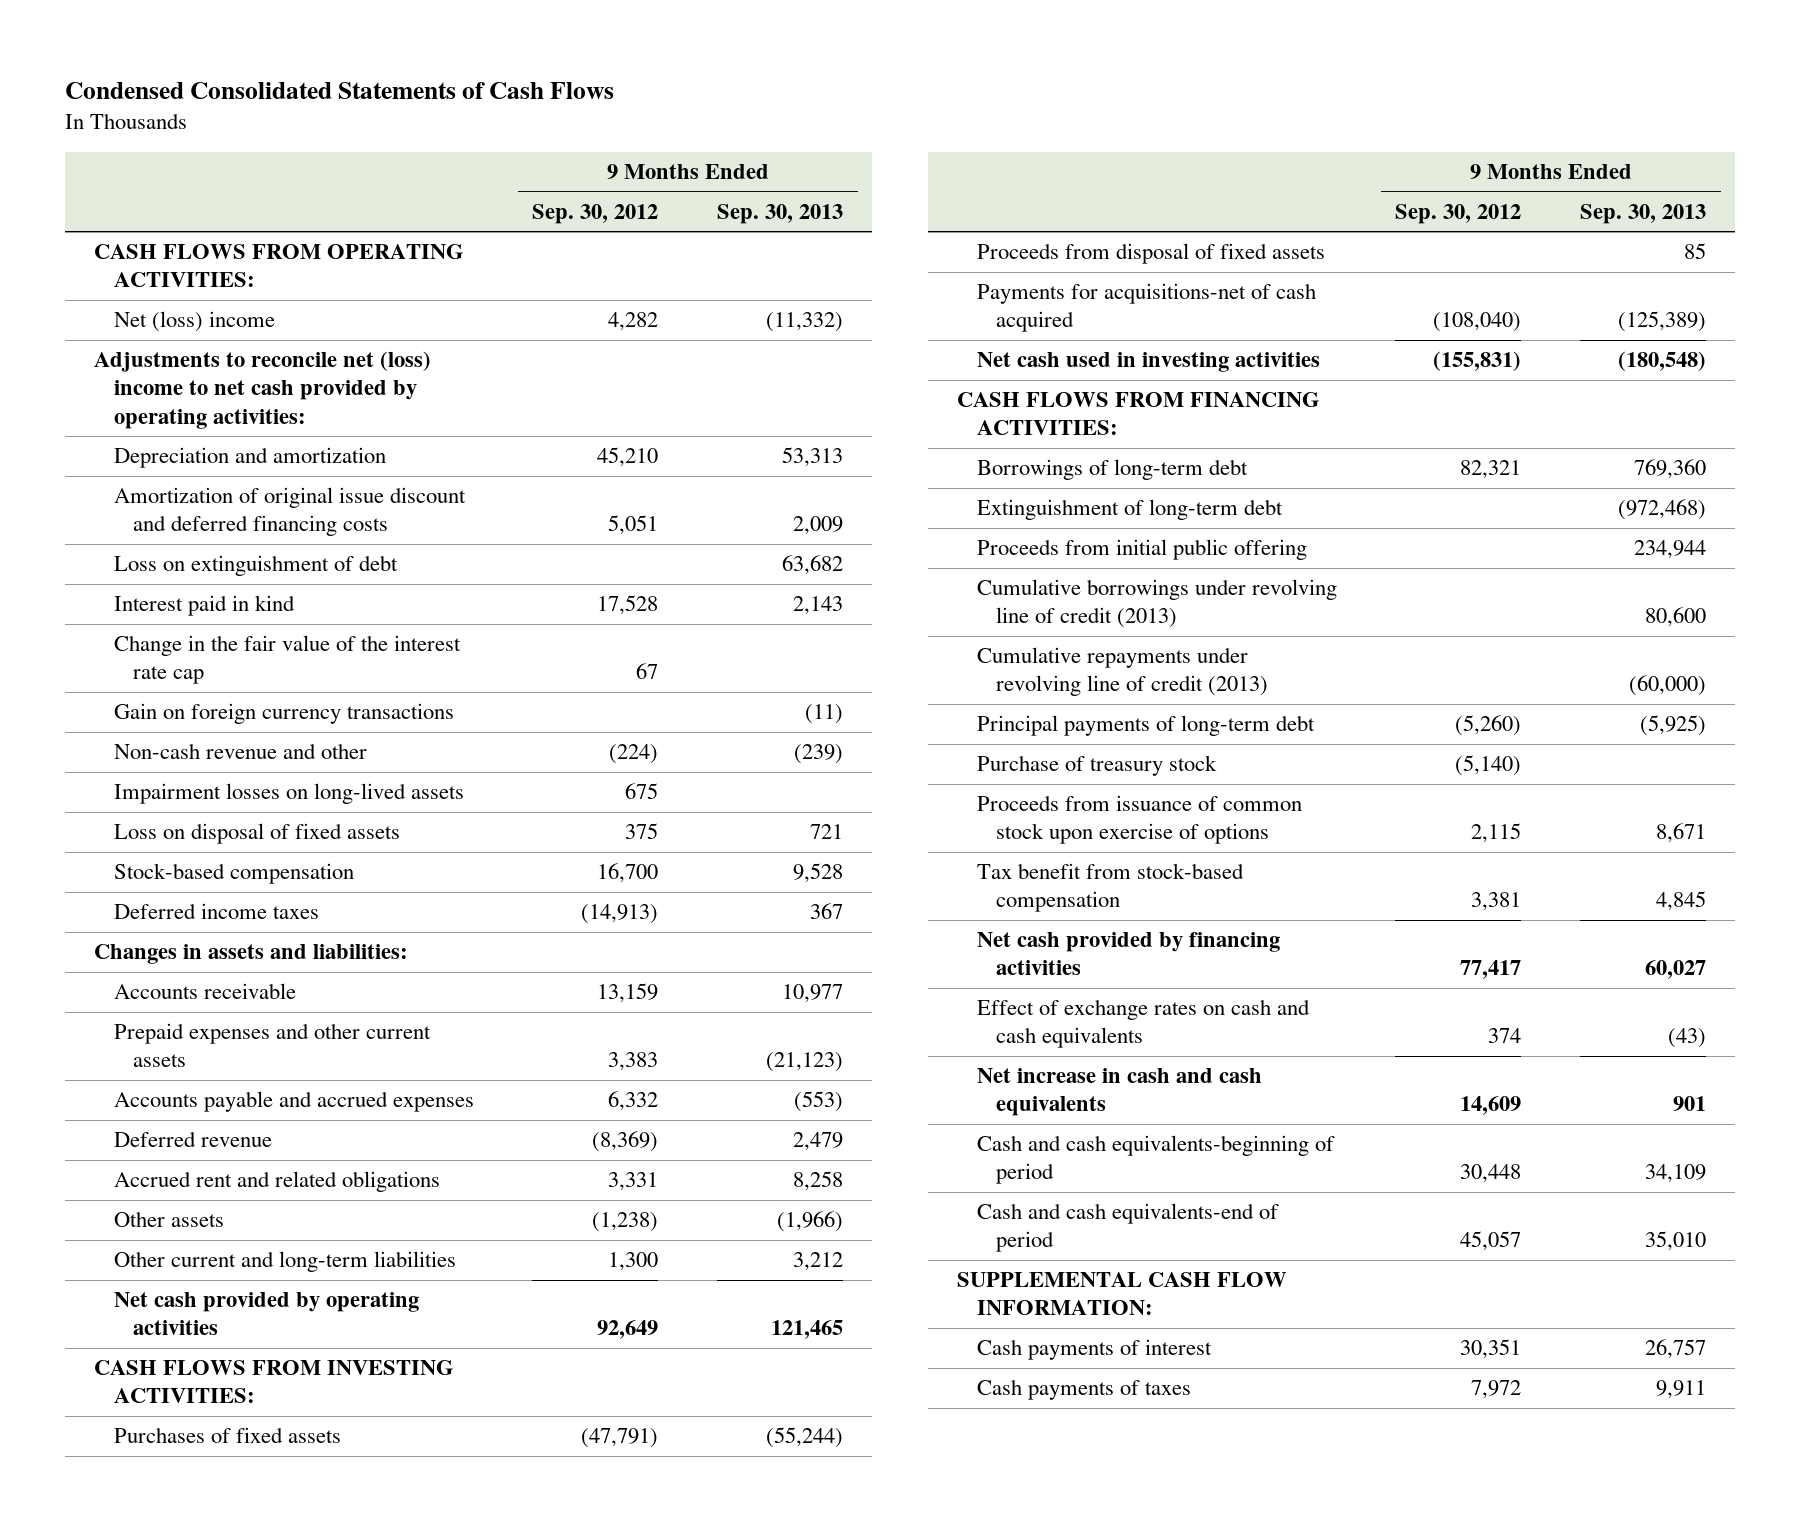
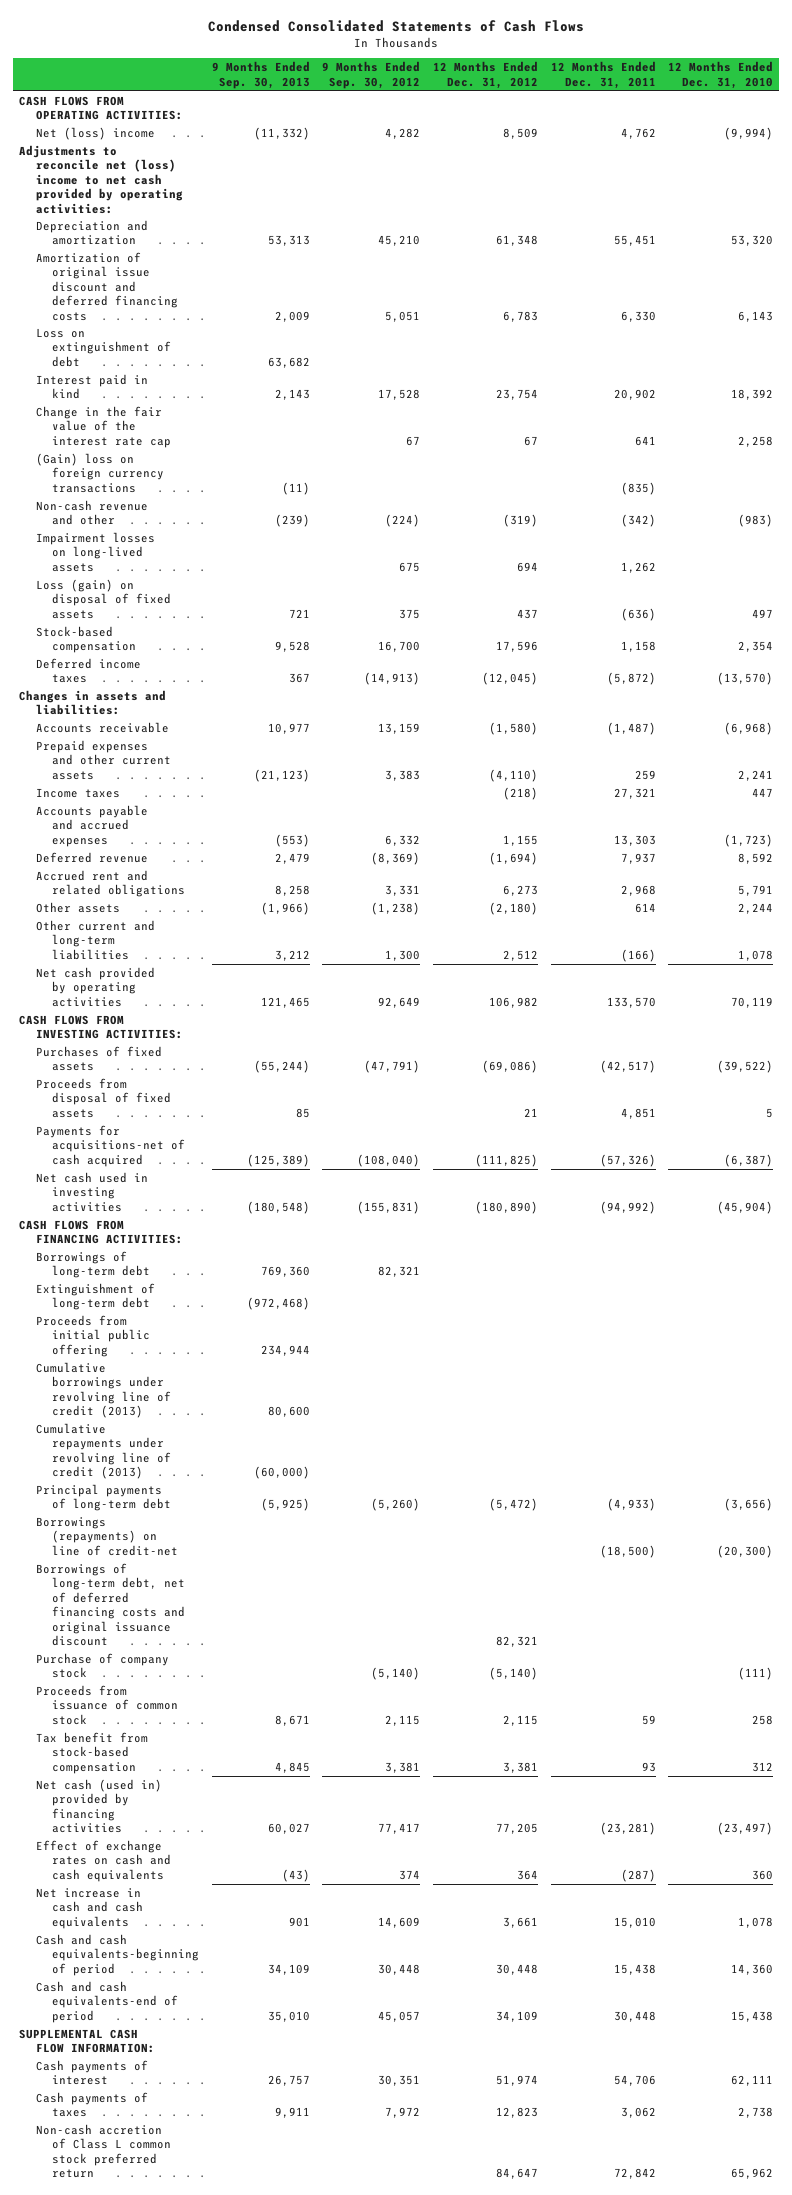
none -> [433,61,539,89] 12 Months Ended Dec. 31, 2012
none -> [550,61,656,89] 12 Months Ended Dec. 31, 2011
none -> [668,61,774,89] 12 Months Ended Dec. 31, 2010
[113,703,454,725] Gain on foreign currency transactions -> [35,452,165,493] (Gain) loss on foreign currency transactions
[113,823,400,845] Loss on disposal of fixed assets -> [35,578,172,619] Loss (gain) on disposal of fixed assets
none -> [35,787,120,798] Income taxes
none -> [35,1516,179,1556] Borrowings (repayments) on line of credit-net
none -> [35,1562,186,1647] Borrowings of long-term debt, net of deferred financing costs and original issuance discount
[976,755,1217,777] Purchase of treasury stock -> [35,1652,169,1679] Purchase of company stock
[976,795,1302,845] Proceeds from issuance of common stock upon exercise of options -> [35,1684,179,1725] Proceeds from issuance of common stock
[976,932,1280,976] Net cash provided by financing activities -> [35,1778,162,1834] Net cash (used in) provided by financing activities
none -> [35,2123,172,2179] Non-cash accretion of Class L common stock preferred return

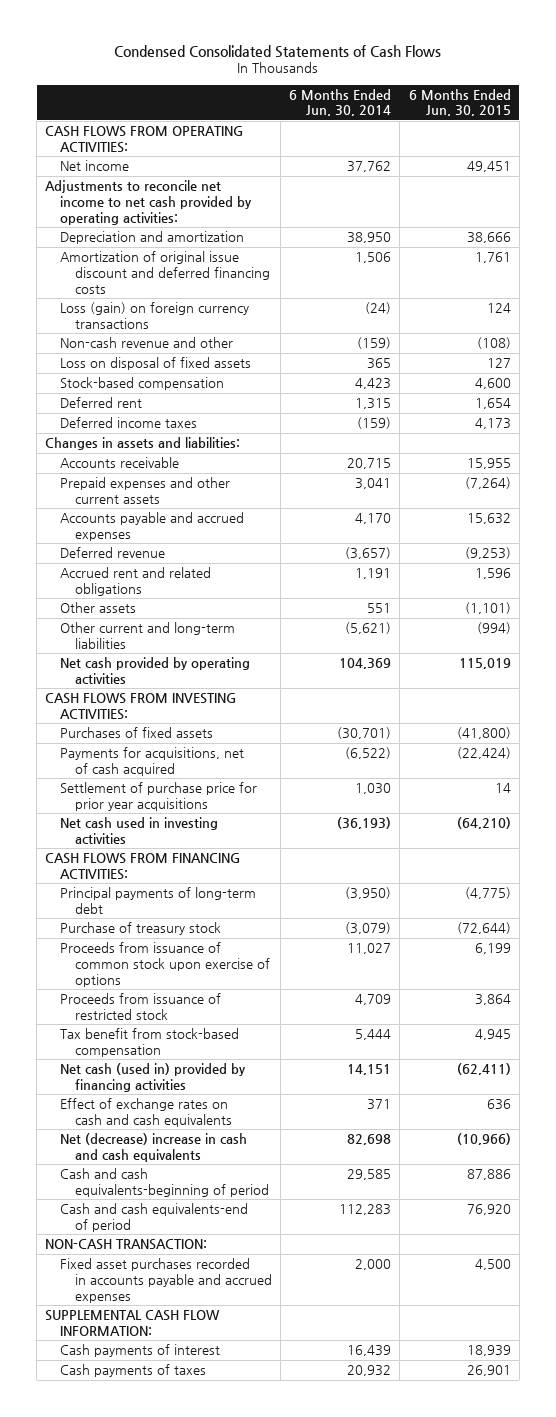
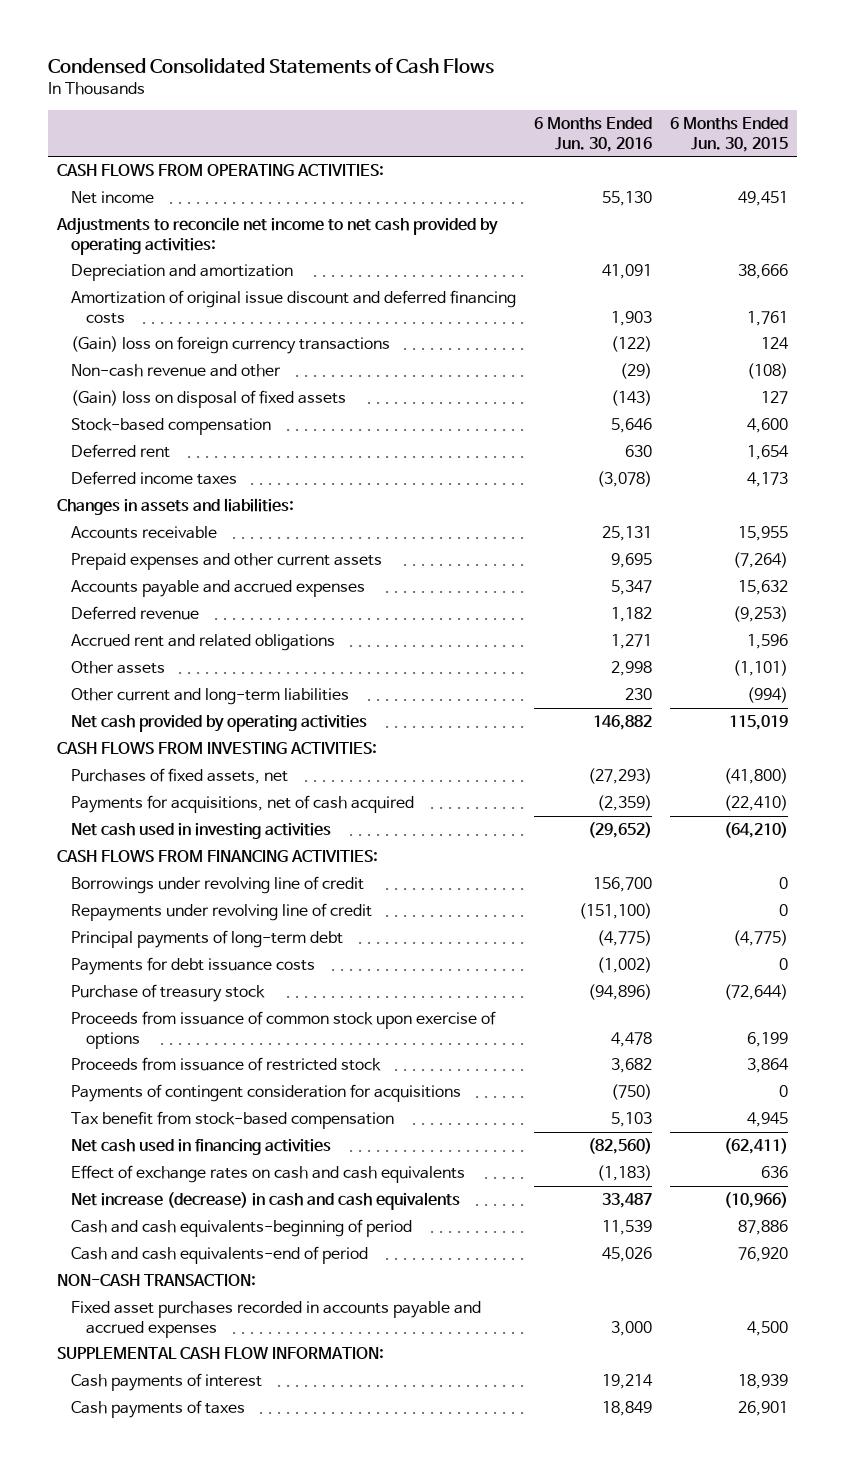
[289,88,392,117] 6 Months Ended Jun. 30, 2014 -> none
none -> [534,117,653,152] 6 Months Ended Jun. 30, 2016
[60,302,250,329] Loss (gain) on foreign currency transactions -> [71,336,391,355] (Gain) loss on foreign currency transactions
[60,357,252,371] Loss on disposal of fixed assets -> [71,390,347,409] (Gain) loss on disposal of fixed assets
[60,782,258,811] Settlement of purchase price for prior year acquisitions -> none
[60,727,214,739] Purchases of fixed assets -> [71,768,289,785] Purchases of fixed assets, net
[456,747,511,760] (22,424) -> [724,795,789,812] (22,410)
none -> [71,876,365,895] Borrowings under revolving line of credit
none -> [71,903,373,922] Repayments under revolving line of credit
none -> [71,957,316,976] Payments for debt issuance costs
none -> [71,1084,462,1103] Payments of contingent consideration for acquisitions
[60,1063,247,1092] Net cash (used in) provided by financing activities -> [71,1139,332,1156] Net cash used in financing activities
[60,1133,248,1162] Net (decrease) increase in cash and cash equivalents -> [71,1192,461,1211] Net increase (decrease) in cash and cash equivalents

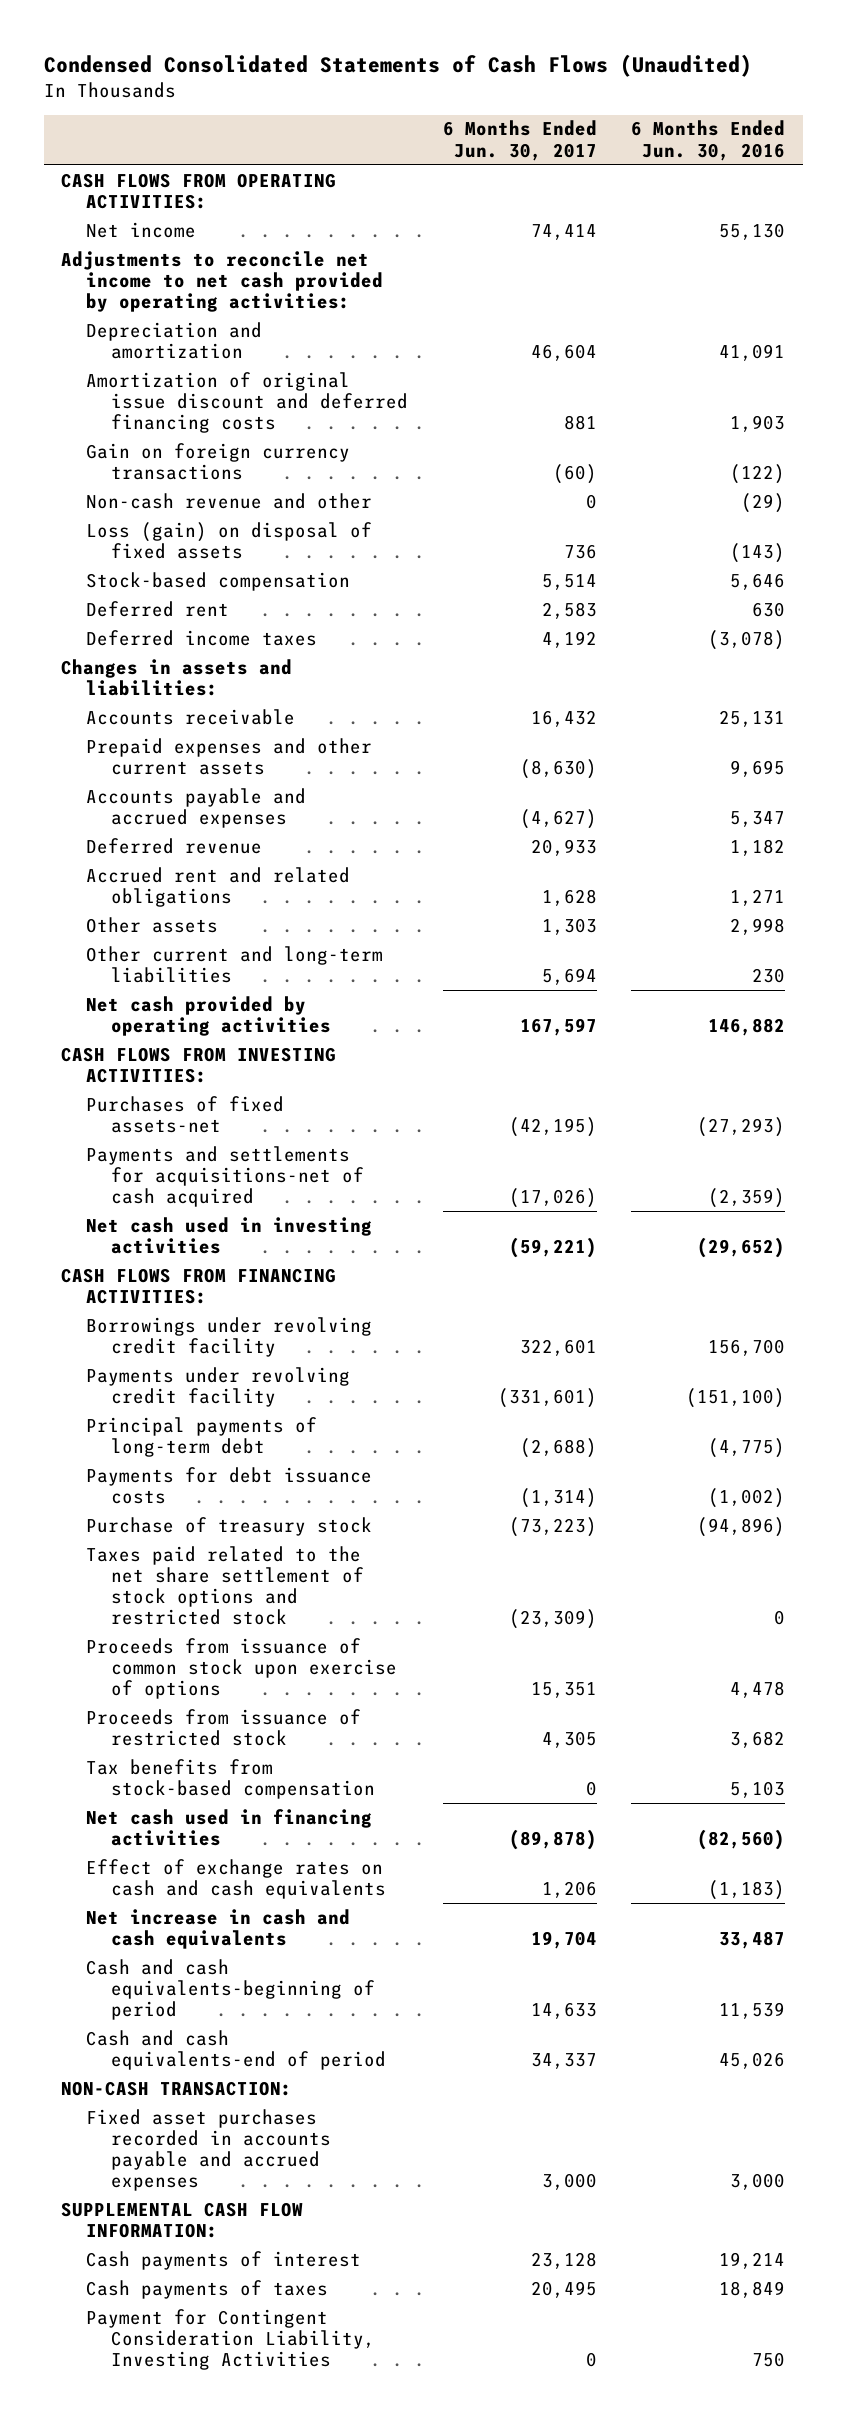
[47,57,494,74] Condensed Consolidated Statements of Cash Flows -> [43,53,752,77] Condensed Consolidated Statements of Cash Flows (Unaudited)
[670,117,789,152] 6 Months Ended Jun. 30, 2015 -> none
none -> [442,120,597,161] 6 Months Ended Jun. 30, 2017
[71,336,391,355] (Gain) loss on foreign currency transactions -> [85,442,350,480] Gain on foreign currency transactions
[71,390,347,409] (Gain) loss on disposal of fixed assets -> [85,521,372,559] Loss (gain) on disposal of fixed assets
[71,768,289,785] Purchases of fixed assets, net -> [85,1095,284,1133] Purchases of fixed assets-net
[71,795,415,814] Payments for acquisitions, net of cash acquired -> [85,1145,365,1208] Payments and settlements for acquisitions-net of cash acquired
[71,876,365,895] Borrowings under revolving line of credit -> [85,1316,372,1357] Borrowings under revolving credit facility
[71,903,373,922] Repayments under revolving line of credit -> [85,1366,350,1407] Payments under revolving credit facility
none -> [85,1545,365,1626] Taxes paid related to the net share settlement of stock options and restricted stock
[71,1084,462,1103] Payments of contingent consideration for acquisitions -> none
[71,1111,395,1130] Tax benefit from stock-based compensation -> [85,1758,376,1799] Tax benefits from stock-based compensation
[71,1192,461,1211] Net increase (decrease) in cash and cash equivalents -> [85,1908,350,1949] Net increase in cash and cash equivalents
none -> [85,2308,376,2371] Payment for Contingent Consideration Liability, Investing Activities

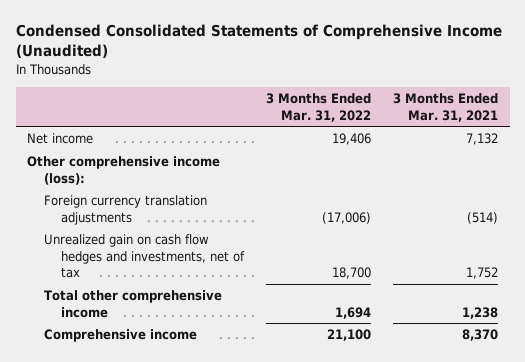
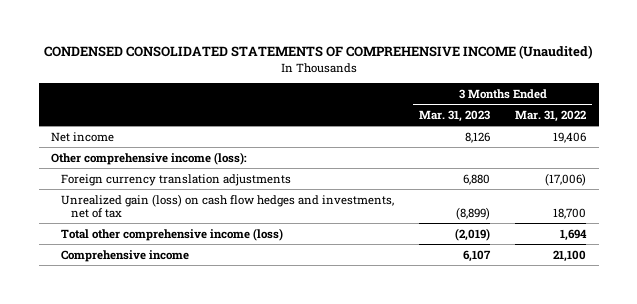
[15,24,502,59] Condensed Consolidated Statements of Comprehensive Income (Unaudited) -> [43,45,593,60] CONDENSED CONSOLIDATED STATEMENTS OF COMPREHENSIVE INCOME (Unaudited)
[393,93,499,122] 3 Months Ended Mar. 31, 2021 -> none
none -> [419,109,491,122] Mar. 31, 2023
[43,234,245,278] Unrealized gain on cash flow hedges and investments, net of tax -> [61,193,395,218] Unrealized gain (loss) on cash flow hedges and investments, net of tax
[43,290,222,318] Total other comprehensive income -> [61,227,284,241] Total other comprehensive income (loss)

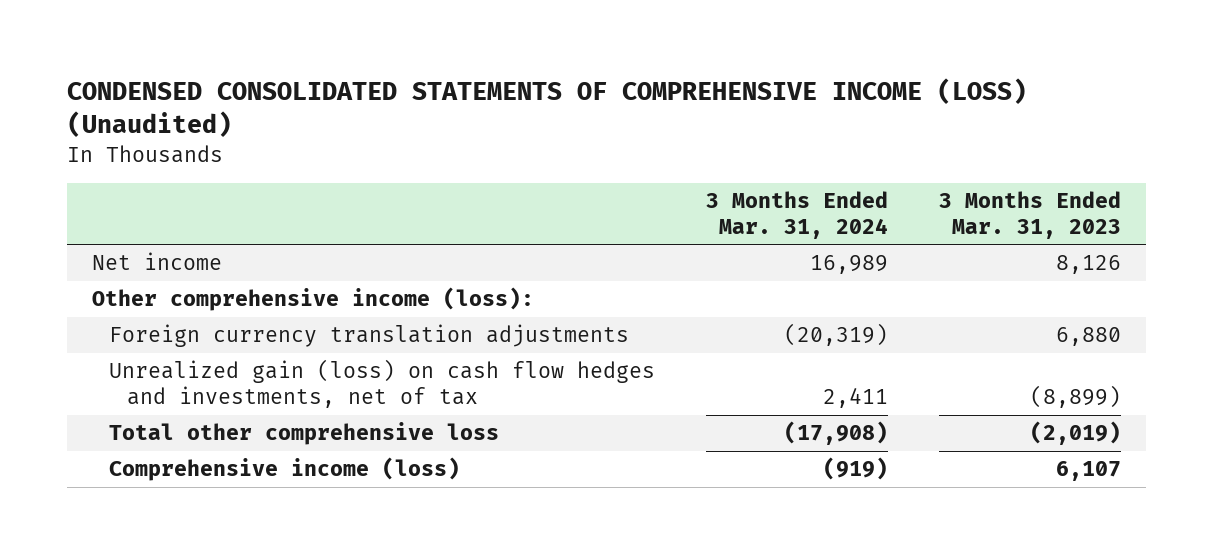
[43,45,593,60] CONDENSED CONSOLIDATED STATEMENTS OF COMPREHENSIVE INCOME (Unaudited) -> [67,78,1028,137] CONDENSED CONSOLIDATED STATEMENTS OF COMPREHENSIVE INCOME (LOSS) (Unaudited)
[515,109,587,122] Mar. 31, 2022 -> none
none -> [706,190,889,239] 3 Months Ended Mar. 31, 2024
[61,227,284,241] Total other comprehensive income (loss) -> [109,422,500,446] Total other comprehensive loss
[61,249,190,262] Comprehensive income -> [109,457,461,482] Comprehensive income (loss)

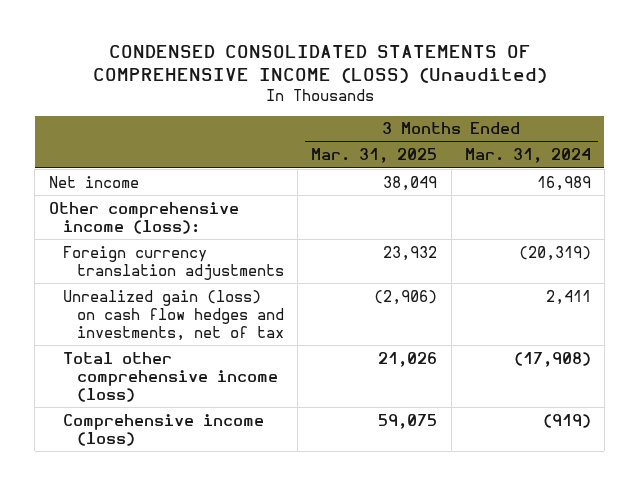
[938,190,1121,239] 3 Months Ended Mar. 31, 2023 -> none
none -> [311,148,438,164] Mar. 31, 2025
[109,422,500,446] Total other comprehensive loss -> [62,351,279,402] Total other comprehensive income (loss)

